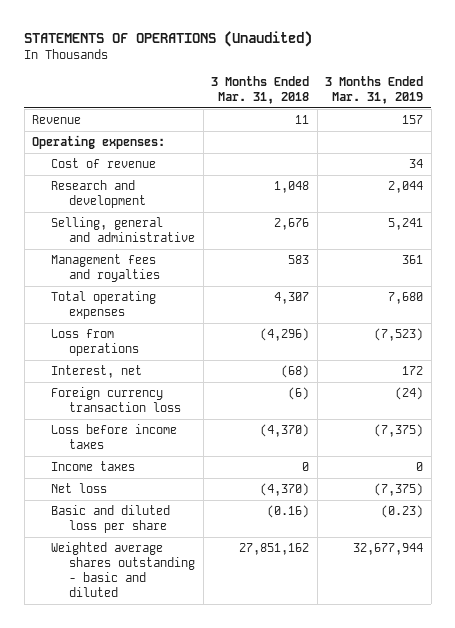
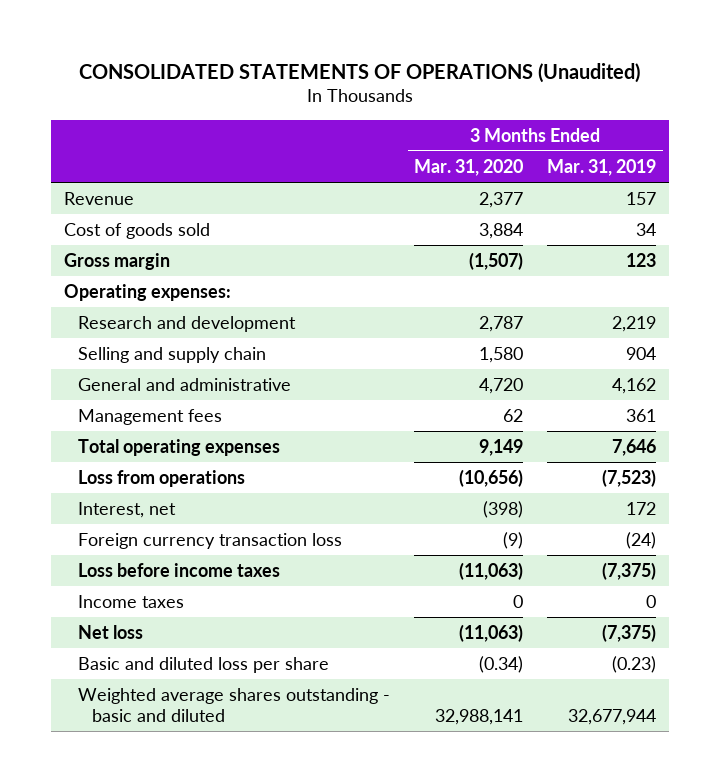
[24,30,313,47] STATEMENTS OF OPERATIONS (Unaudited) -> [79,62,641,83] CONSOLIDATED STATEMENTS OF OPERATIONS (Unaudited)
[211,75,310,105] 3 Months Ended Mar. 31, 2018 -> none
none -> [414,158,524,176] Mar. 31, 2020
none -> [63,222,210,239] Cost of goods sold
none -> [63,252,170,270] Gross margin
[50,158,156,169] Cost of revenue -> none
[388,181,424,194] 2,044 -> [612,315,657,332] 2,219
none -> [77,346,266,363] Selling and supply chain
[50,217,196,243] Selling, general and administrative -> [77,377,291,391] General and administrative
[388,218,424,231] 5,241 -> [612,377,657,394] 4,162
[50,254,161,283] Management fees and royalties -> [77,408,222,425] Management fees
[388,292,424,305] 7,680 -> [612,438,657,456] 7,646

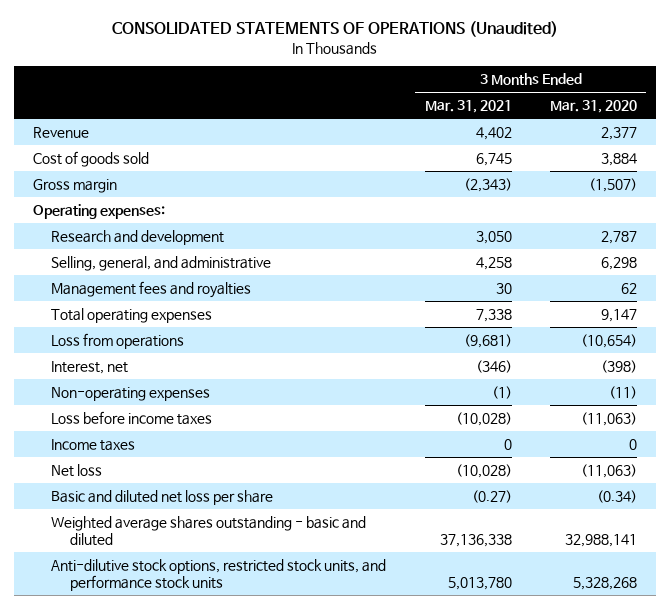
[547,158,657,176] Mar. 31, 2019 -> none
none -> [424,99,512,113] Mar. 31, 2021
[77,346,266,363] Selling and supply chain -> none
[77,377,291,391] General and administrative -> [51,255,272,271] Selling, general, and administrative
[479,377,524,394] 4,720 -> [600,256,637,270] 6,298
[77,408,222,425] Management fees -> [51,280,252,298] Management fees and royalties
[479,438,524,456] 9,149 -> [600,308,637,322] 9,147
[459,468,524,487] (10,656) -> [580,333,637,348] (10,654)
[77,532,342,549] Foreign currency transaction loss -> none
none -> [51,386,211,401] Non-operating expenses
[77,656,329,673] Basic and diluted loss per share -> [51,489,274,505] Basic and diluted net loss per share
none -> [51,558,387,592] Anti-dilutive stock options, restricted stock units, and performance stock units

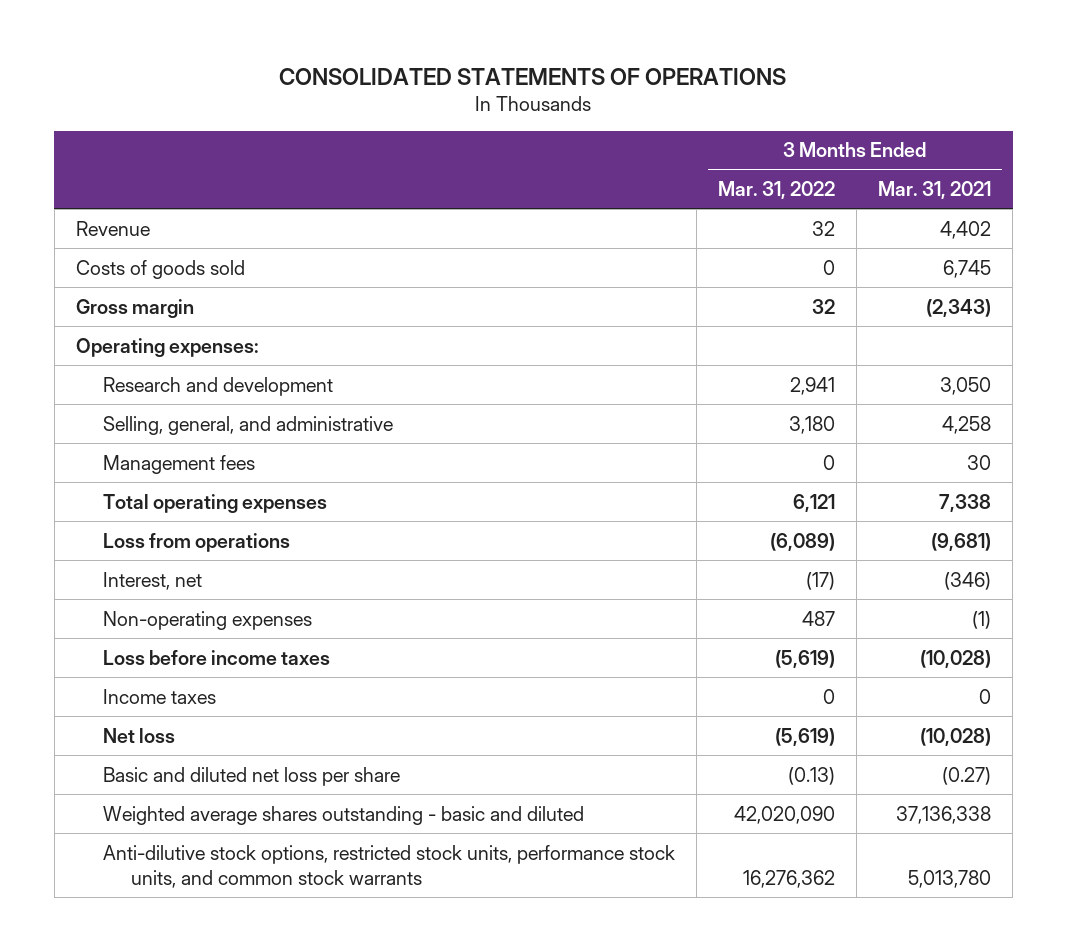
[111,21,558,38] CONSOLIDATED STATEMENTS OF OPERATIONS (Unaudited) -> [279,67,787,85] CONSOLIDATED STATEMENTS OF OPERATIONS
[549,99,637,113] Mar. 31, 2020 -> none
none -> [718,181,836,200] Mar. 31, 2022
[32,150,149,167] Cost of goods sold -> [75,259,245,279] Costs of goods sold
[51,280,252,298] Management fees and royalties -> [103,454,256,474] Management fees
[51,558,387,592] Anti-dilutive stock options, restricted stock units, and performance stock units -> [103,844,676,889] Anti-dilutive stock options, restricted stock units, performance stock units, and common stock warrants

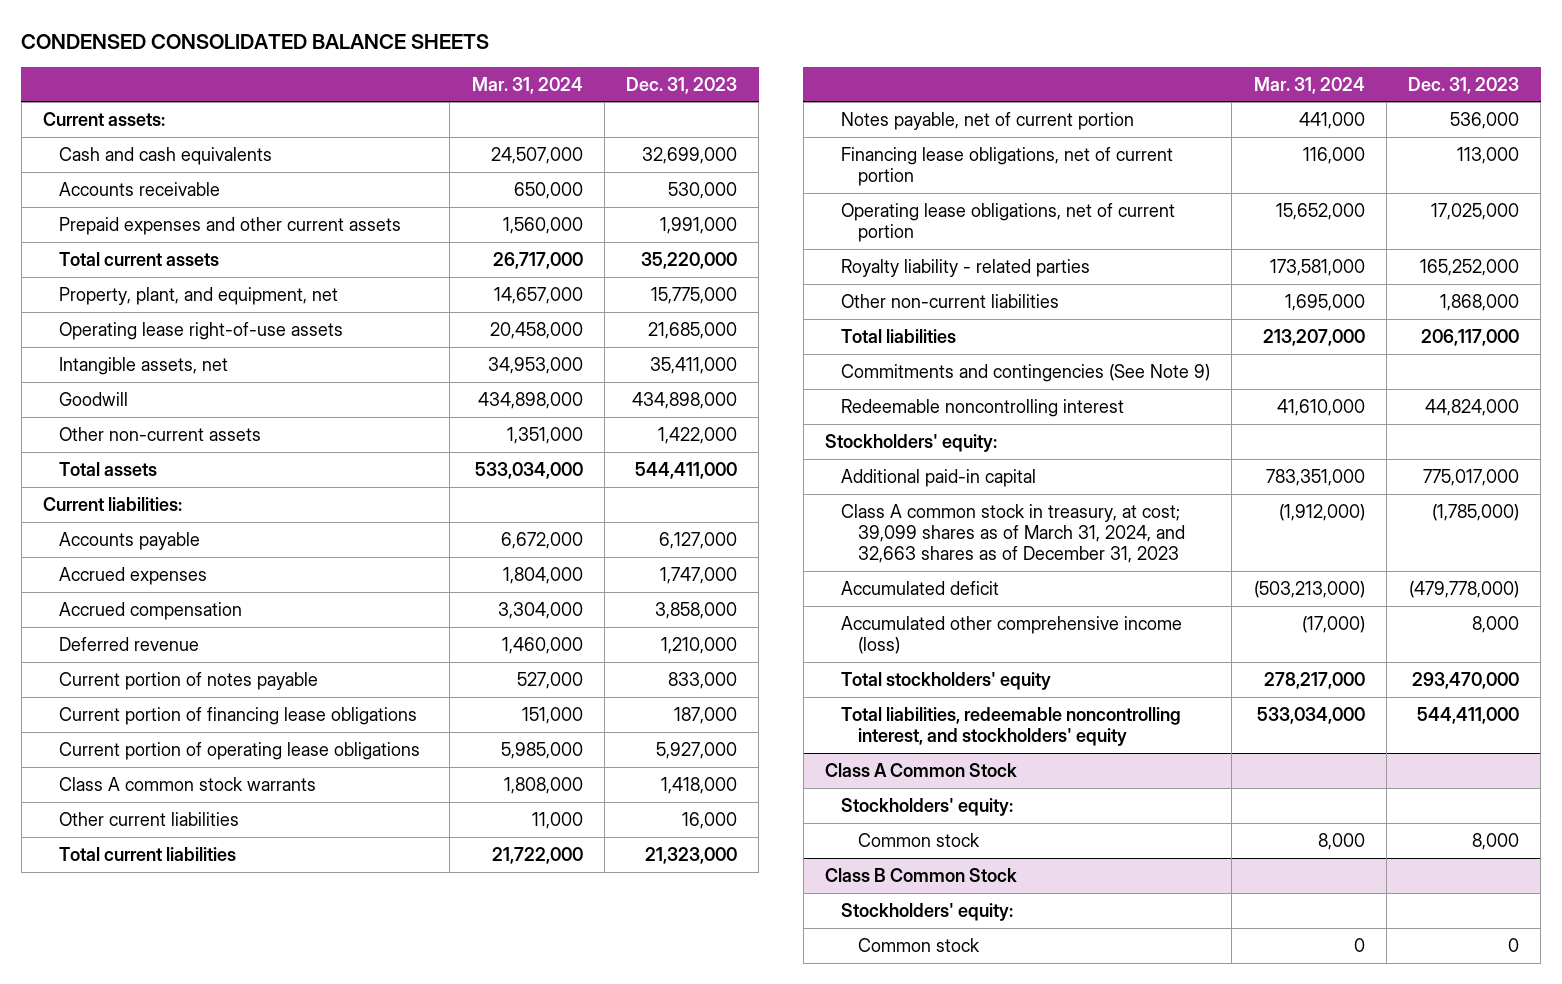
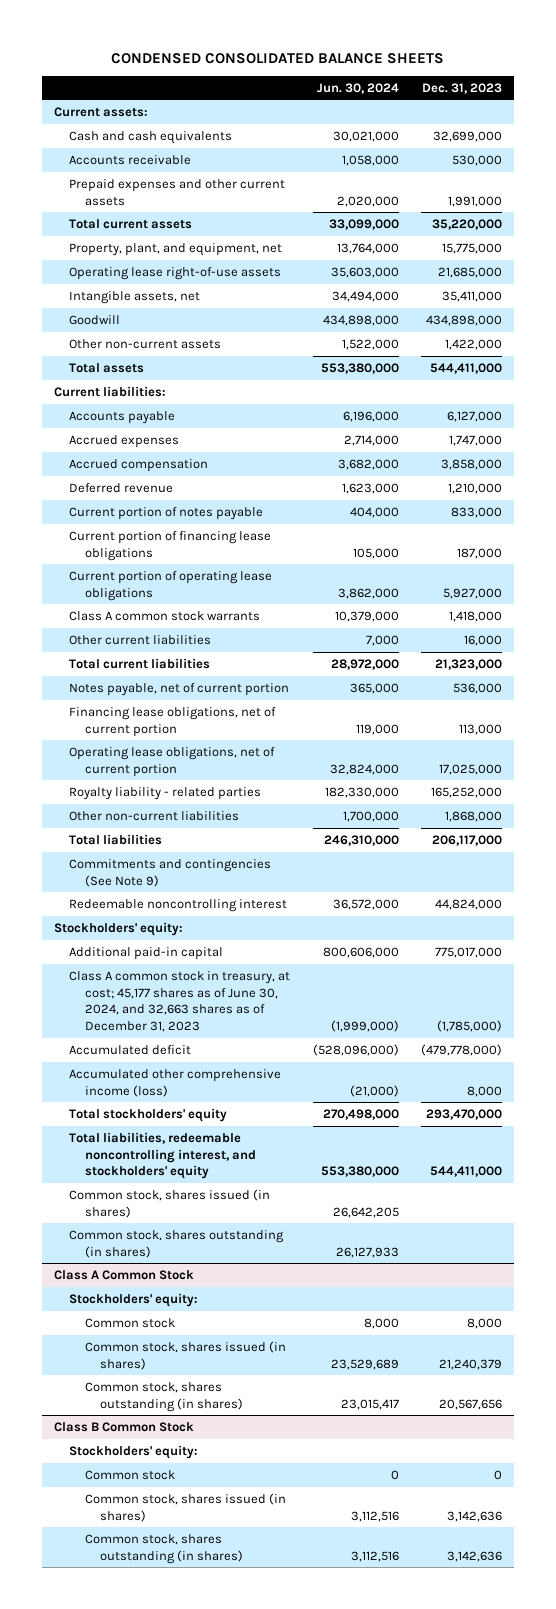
[471,76,583,94] Mar. 31, 2024 -> none
none -> [316,82,399,94] Jun. 30, 2024
[841,503,1185,563] Class A common stock in treasury, at cost; 39,099 shares as of March 31, 2024, and 32,663 shares as of December 31, 2023 -> [69,970,291,1033] Class A common stock in treasury, at cost; 45,177 shares as of June 30, 2024, and 32,663 shares as of December 31, 2023
none -> [69,1188,271,1218] Common stock, shares issued (in shares)
none -> [69,1229,285,1258] Common stock, shares outstanding (in shares)
none -> [84,1340,286,1370] Common stock, shares issued (in shares)
none -> [84,1381,244,1412] Common stock, shares outstanding (in shares)
none -> [84,1492,286,1522] Common stock, shares issued (in shares)
none -> [84,1533,244,1564] Common stock, shares outstanding (in shares)

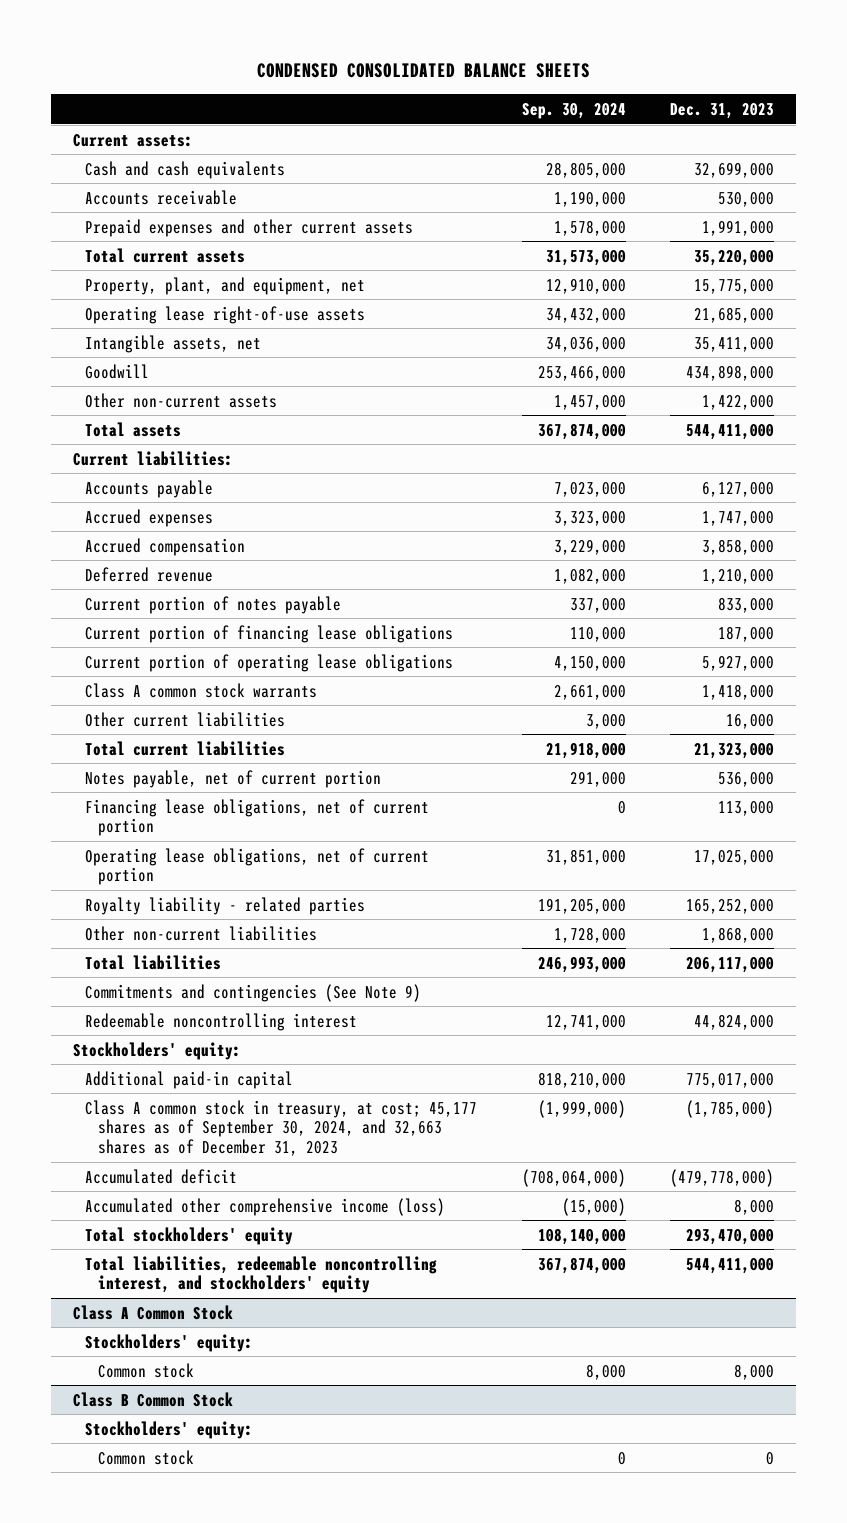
[316,82,399,94] Jun. 30, 2024 -> none
none -> [521,102,626,119] Sep. 30, 2024
[69,970,291,1033] Class A common stock in treasury, at cost; 45,177 shares as of June 30, 2024, and 32,663 shares as of December 31, 2023 -> [85,1099,478,1157] Class A common stock in treasury, at cost; 45,177 shares as of September 30, 2024, and 32,663 shares as of December 31, 2023
[69,1188,271,1218] Common stock, shares issued (in shares) -> none
[69,1229,285,1258] Common stock, shares outstanding (in shares) -> none
[84,1340,286,1370] Common stock, shares issued (in shares) -> none
[84,1381,244,1412] Common stock, shares outstanding (in shares) -> none
[84,1492,286,1522] Common stock, shares issued (in shares) -> none
[84,1533,244,1564] Common stock, shares outstanding (in shares) -> none

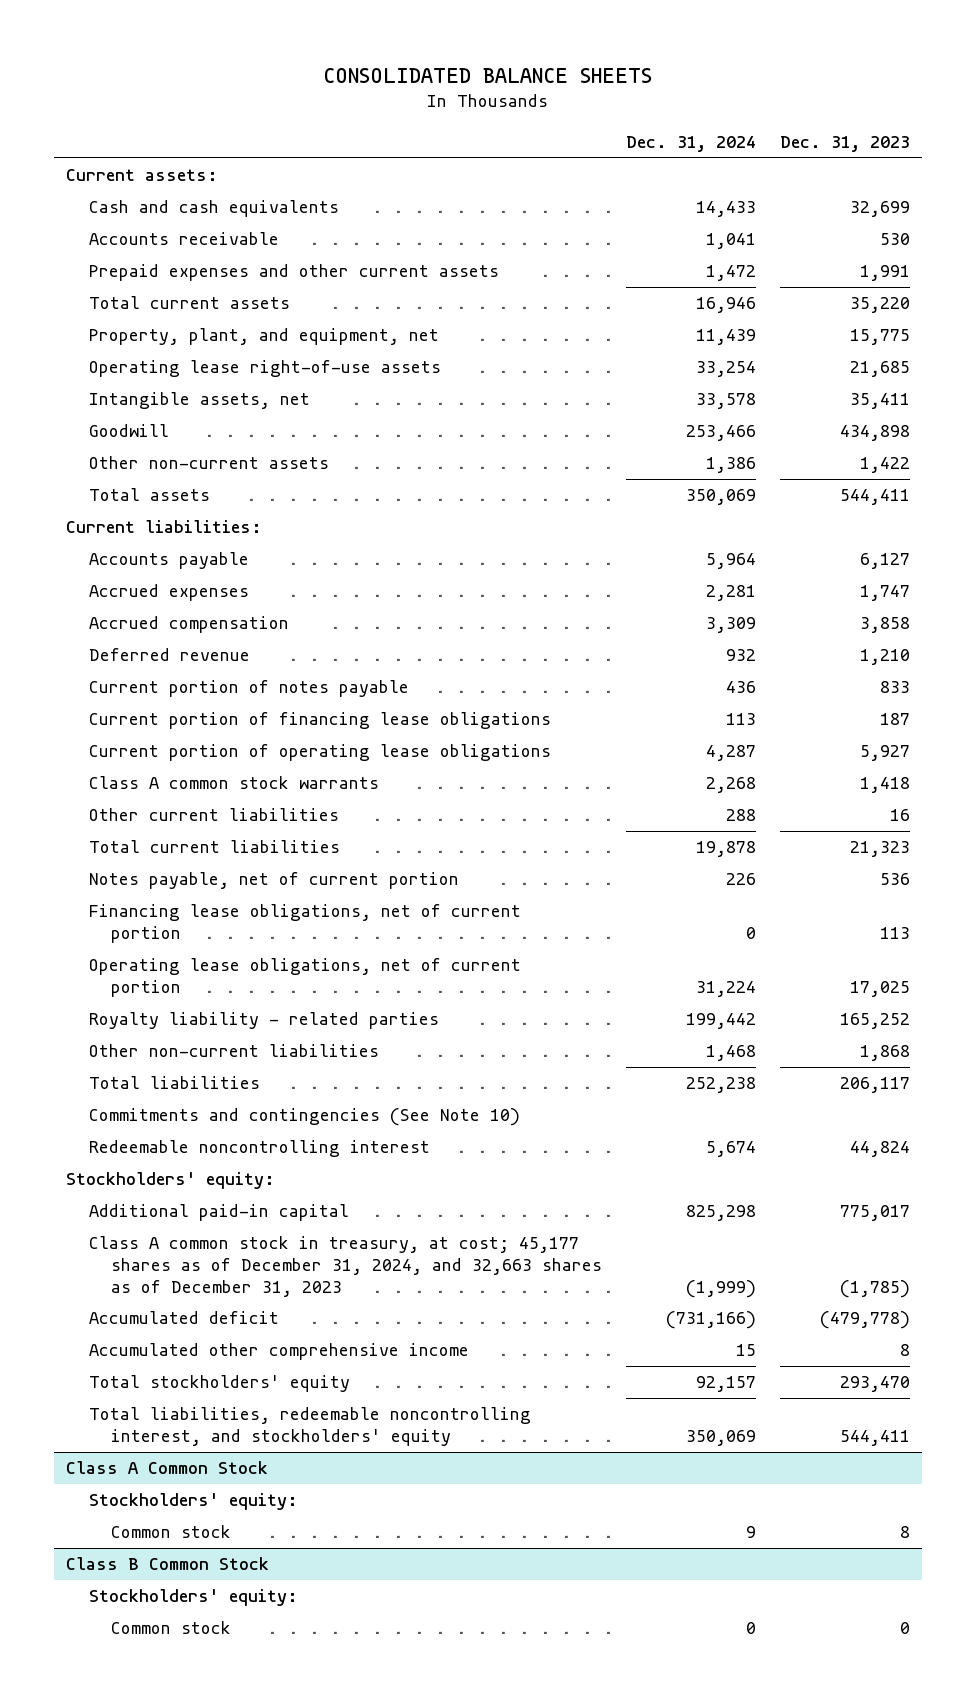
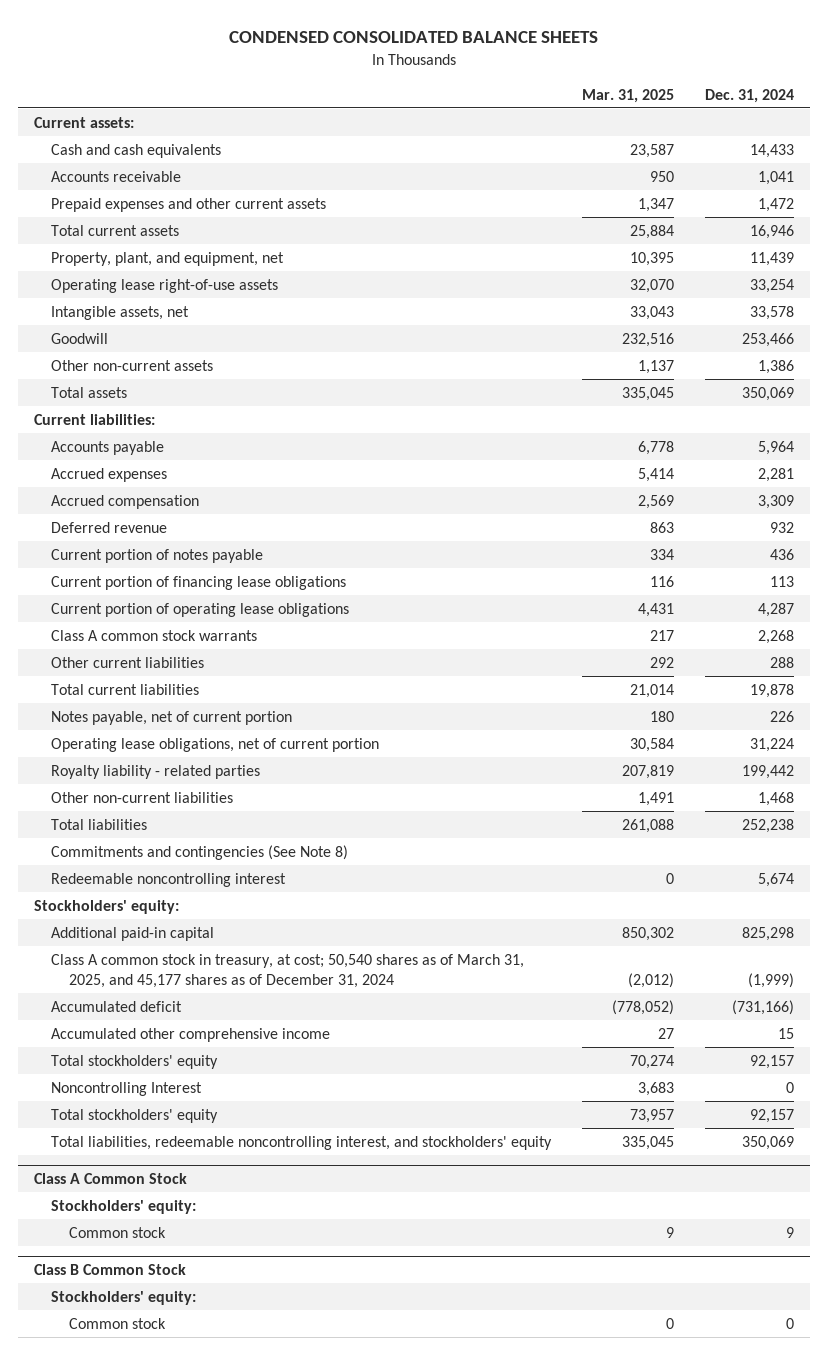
[323,67,653,83] CONSOLIDATED BALANCE SHEETS -> [228,31,598,44] CONDENSED CONSOLIDATED BALANCE SHEETS
[780,135,911,152] Dec. 31, 2023 -> none
none -> [582,88,675,103] Mar. 31, 2025
[88,904,521,943] Financing lease obligations, net of current portion -> none
[88,1108,520,1127] Commitments and contingencies (See Note 10) -> [51,844,349,860] Commitments and contingencies (See Note 8)
[88,1236,603,1297] Class A common stock in treasury, at cost; 45,177 shares as of December 31, 2024, and 32,663 shares as of December 31, 2023 -> [51,953,525,988] Class A common stock in treasury, at cost; 50,540 shares as of March 31, 2025, and 45,177 shares as of December 31, 2024
none -> [51,1081,203,1096] Noncontrolling Interest
none -> [51,1108,219,1123] Total stockholders' equity

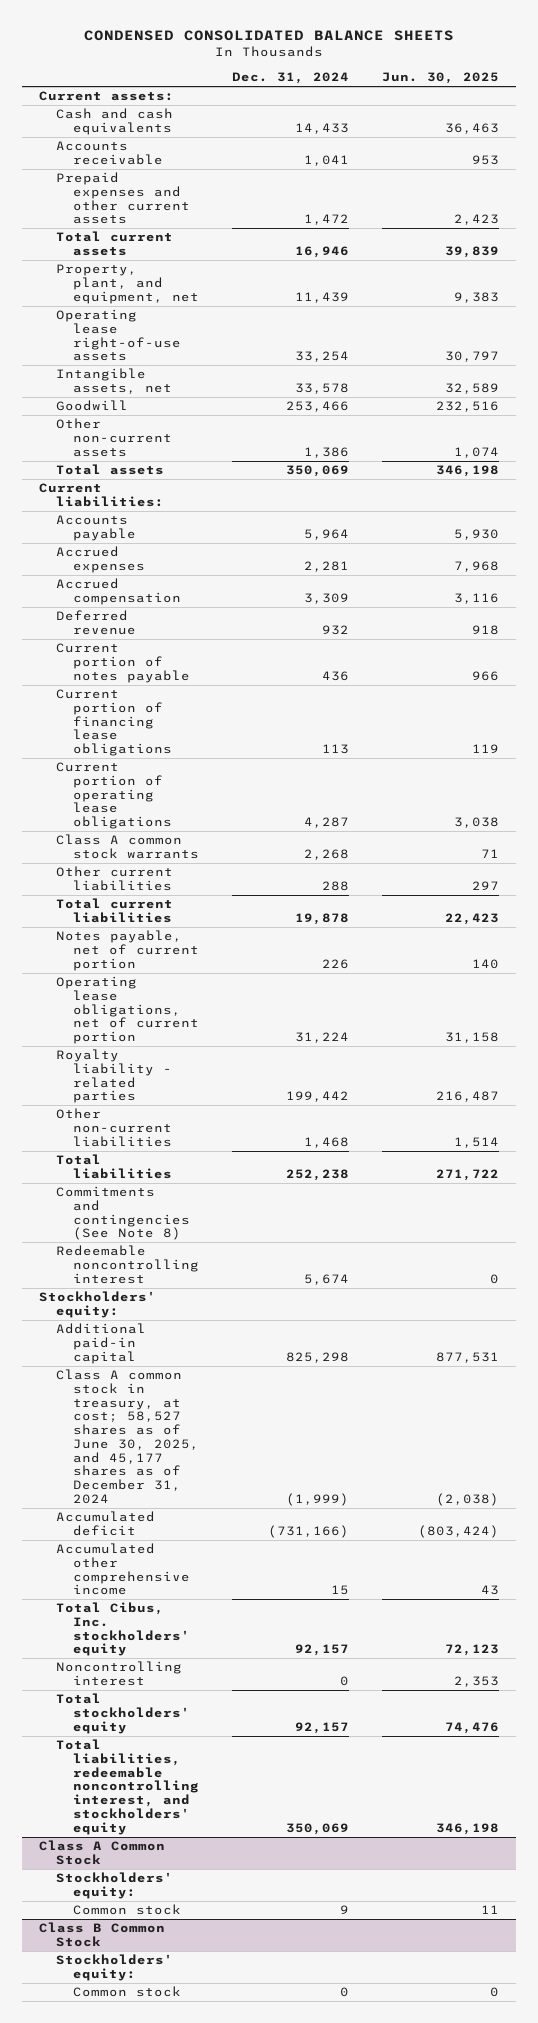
[582,88,675,103] Mar. 31, 2025 -> none
none -> [382,72,500,85] Jun. 30, 2025
[51,953,525,988] Class A common stock in treasury, at cost; 50,540 shares as of March 31, 2025, and 45,177 shares as of December 31, 2024 -> [55,1369,200,1504] Class A common stock in treasury, at cost; 58,527 shares as of June 30, 2025, and 45,177 shares as of December 31, 2024
[51,1054,219,1069] Total stockholders' equity -> [55,1602,191,1657] Total Cibus, Inc. stockholders' equity
[51,1081,203,1096] Noncontrolling Interest -> [55,1661,182,1686] Noncontrolling interest

